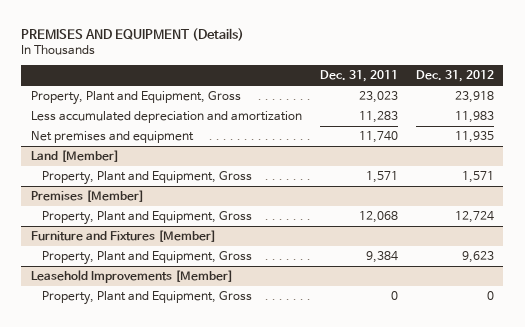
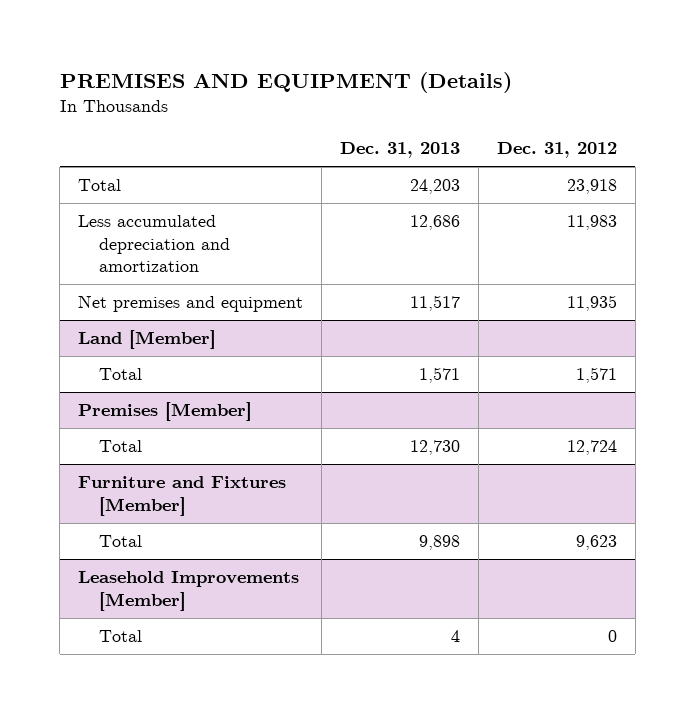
[319,70,398,83] Dec. 31, 2011 -> none
none -> [339,142,460,159] Dec. 31, 2013
[30,90,241,105] Property, Plant and Equipment, Gross -> [78,179,122,192] Total
[42,170,253,185] Property, Plant and Equipment, Gross -> [99,368,143,381] Total
[42,210,253,225] Property, Plant and Equipment, Gross -> [99,440,143,453] Total
[42,250,253,265] Property, Plant and Equipment, Gross -> [99,535,143,548] Total
[42,290,253,305] Property, Plant and Equipment, Gross -> [99,630,143,643] Total

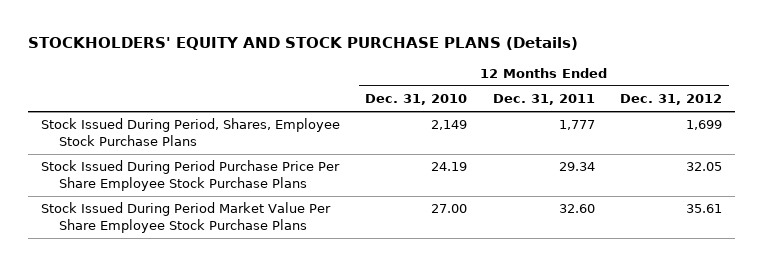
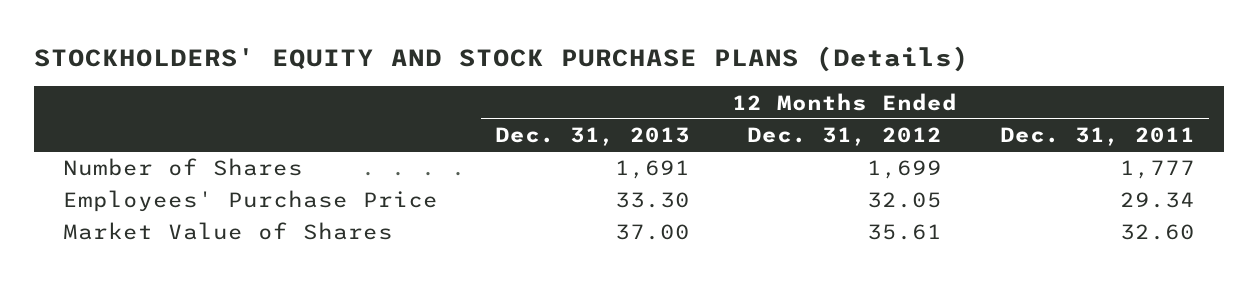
[365,94,468,106] Dec. 31, 2010 -> none
none -> [495,127,691,147] Dec. 31, 2013
[40,118,340,146] Stock Issued During Period, Shares, Employee Stock Purchase Plans -> [62,158,303,177] Number of Shares
[40,160,340,191] Stock Issued During Period Purchase Price Per Share Employee Stock Purchase Plans -> [62,190,438,213] Employees' Purchase Price
[40,202,331,233] Stock Issued During Period Market Value Per Share Employee Stock Purchase Plans -> [62,222,393,241] Market Value of Shares

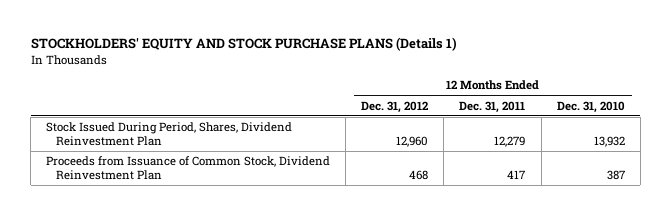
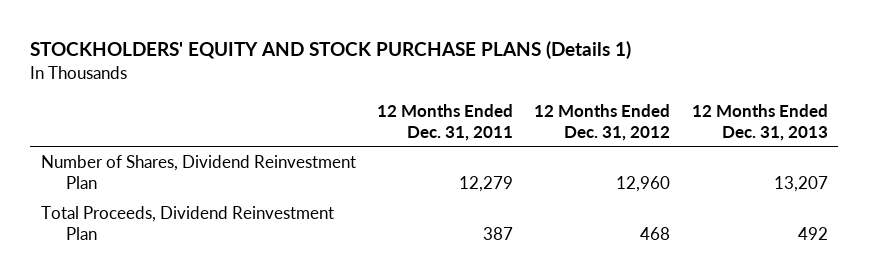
[556,100,625,113] Dec. 31, 2010 -> none
none -> [691,103,828,141] 12 Months Ended Dec. 31, 2013
[46,122,293,146] Stock Issued During Period, Shares, Dividend Reinvestment Plan -> [40,154,356,189] Number of Shares, Dividend Reinvestment Plan
[46,156,331,180] Proceeds from Issuance of Common Stock, Dividend Reinvestment Plan -> [40,205,334,240] Total Proceeds, Dividend Reinvestment Plan
[507,169,526,179] 417 -> [483,226,514,240] 387

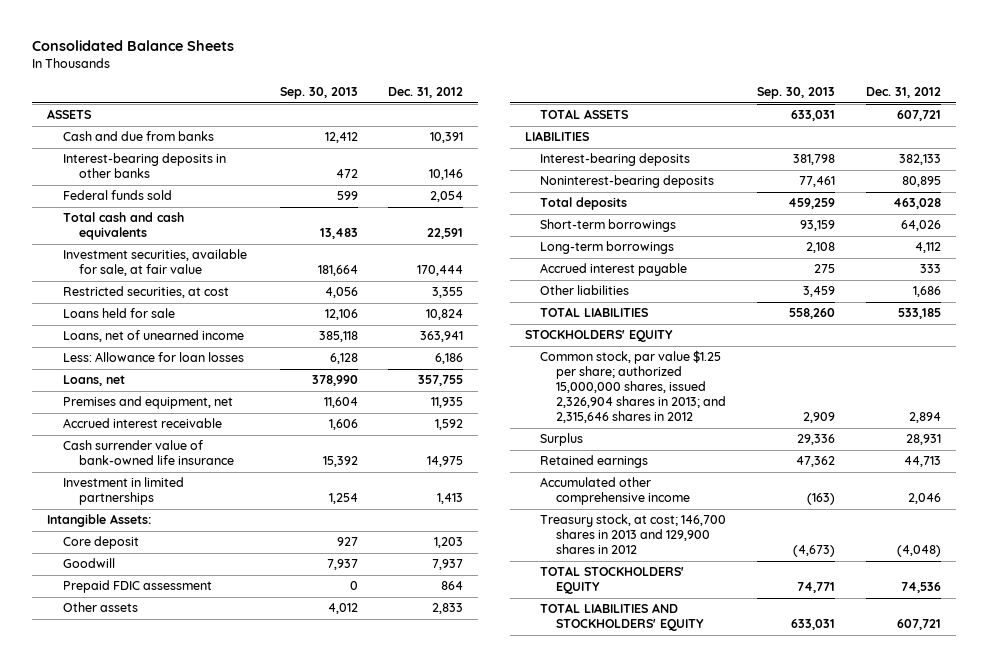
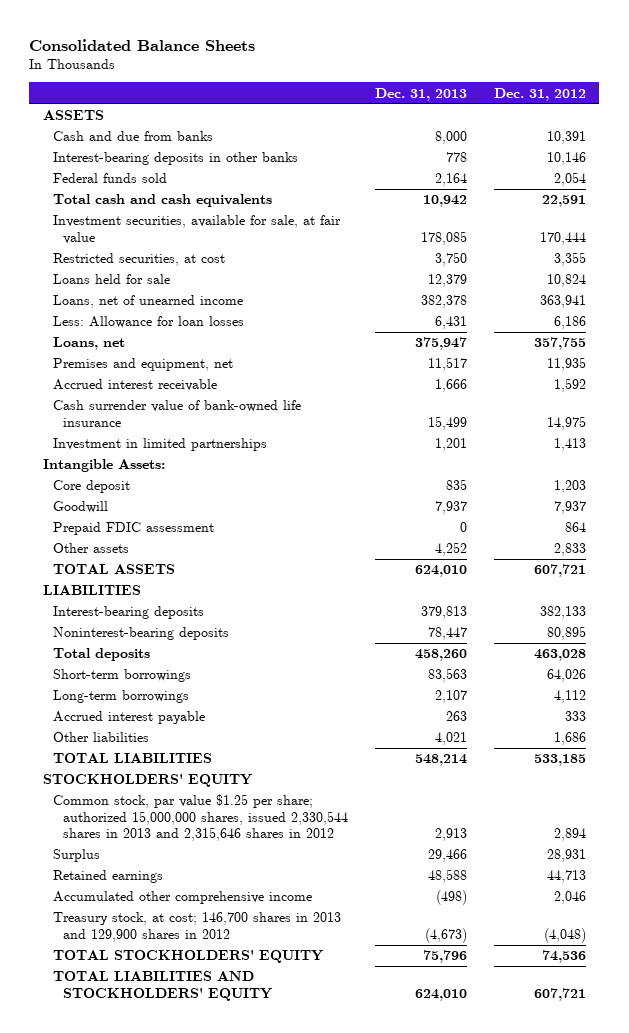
[279,87,358,100] Sep. 30, 2013 -> none
none -> [375,87,468,101] Dec. 31, 2013
[540,350,726,424] Common stock, par value $1.25 per share; authorized 15,000,000 shares, issued 2,326,904 shares in 2013; and 2,315,646 shares in 2012 -> [53,794,349,842] Common stock, par value $1.25 per share; authorized 15,000,000 shares, issued 2,330,544 shares in 2013 and 2,315,646 shares in 2012

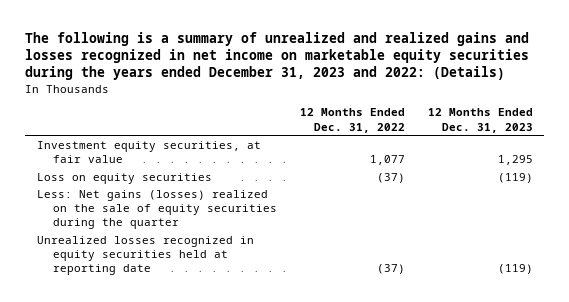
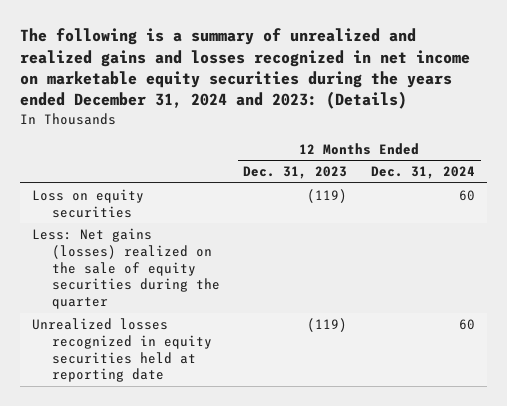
[25,31,530,81] The following is a summary of unrealized and realized gains and losses recognized in net income on marketable equity securities during the years ended December 31, 2023 and 2022: (Details) -> [20,28,471,110] The following is a summary of unrealized and realized gains and losses recognized in net income on marketable equity securities during the years ended December 31, 2024 and 2023: (Details)
[299,108,405,133] 12 Months Ended Dec. 31, 2022 -> none
none -> [371,166,476,180] Dec. 31, 2024
[36,140,261,164] Investment equity securities, at fair value -> none

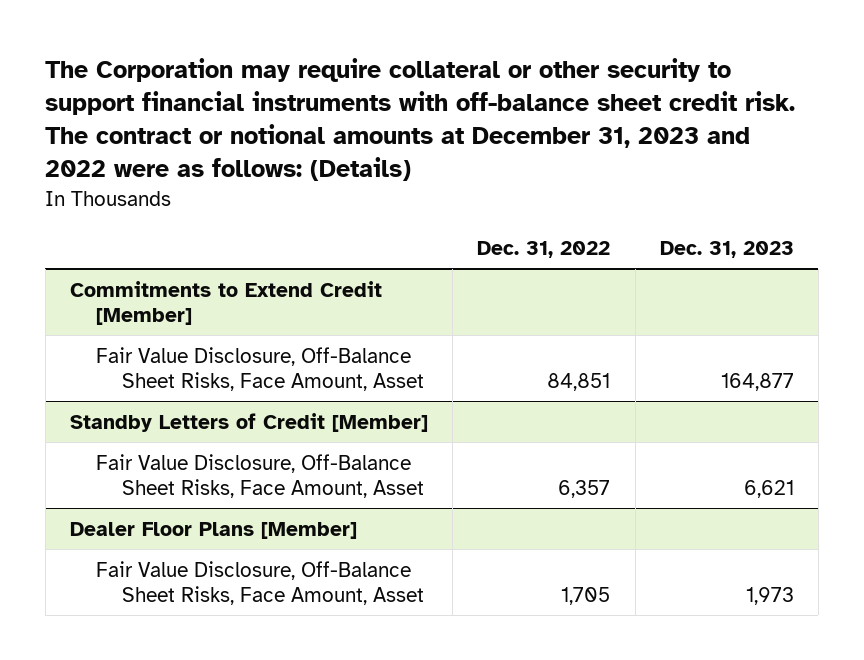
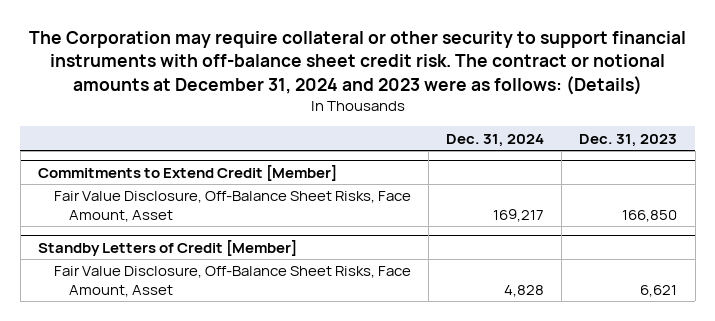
[45,58,796,182] The Corporation may require collateral or other security to support financial instruments with off-balance sheet credit risk. The contract or notional amounts at December 31, 2023 and 2022 were as follows: (Details) -> [28,30,686,95] The Corporation may require collateral or other security to support financial instruments with off-balance sheet credit risk. The contract or notional amounts at December 31, 2024 and 2023 were as follows: (Details)
[477,240,611,258] Dec. 31, 2022 -> none
none -> [446,133,545,147] Dec. 31, 2024
[720,372,794,391] 164,877 -> [622,209,678,222] 166,850
[69,521,357,539] Dealer Floor Plans [Member] -> none
[95,560,424,605] Fair Value Disclosure, Off-Balance Sheet Risks, Face Amount, Asset -> none

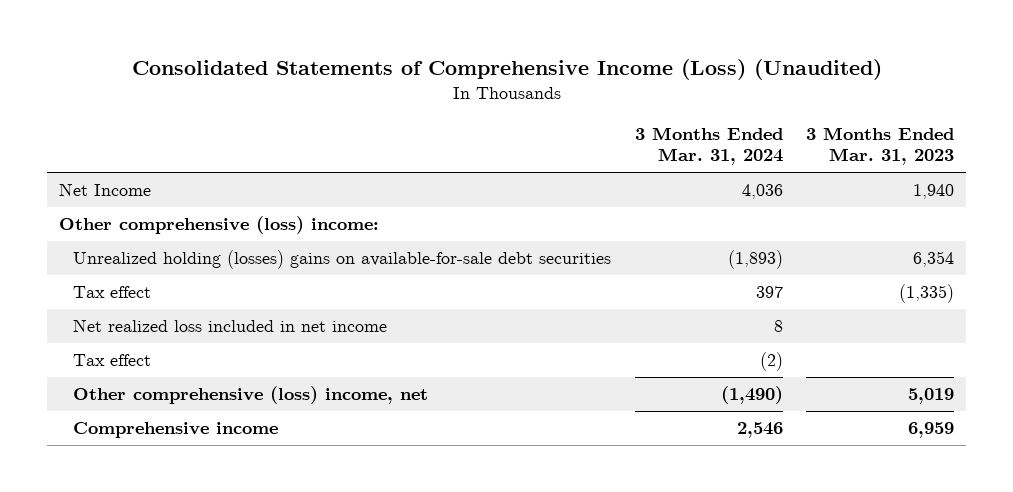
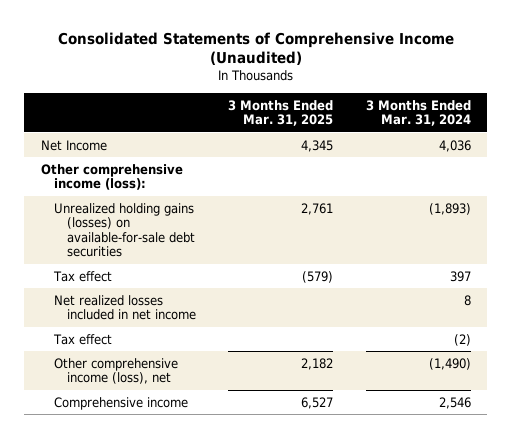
[131,58,882,80] Consolidated Statements of Comprehensive Income (Loss) (Unaudited) -> [57,31,454,66] Consolidated Statements of Comprehensive Income (Unaudited)
[806,127,955,166] 3 Months Ended Mar. 31, 2023 -> none
none -> [228,99,334,127] 3 Months Ended Mar. 31, 2025
[59,216,380,235] Other comprehensive (loss) income: -> [40,163,183,191] Other comprehensive income (loss):
[72,250,611,270] Unrealized holding (losses) gains on available-for-sale debt securities -> [53,202,196,258] Unrealized holding gains (losses) on available-for-sale debt securities
[72,319,387,333] Net realized loss included in net income -> [53,294,197,321] Net realized losses included in net income
[72,386,428,405] Other comprehensive (loss) income, net -> [53,357,178,385] Other comprehensive income (loss), net

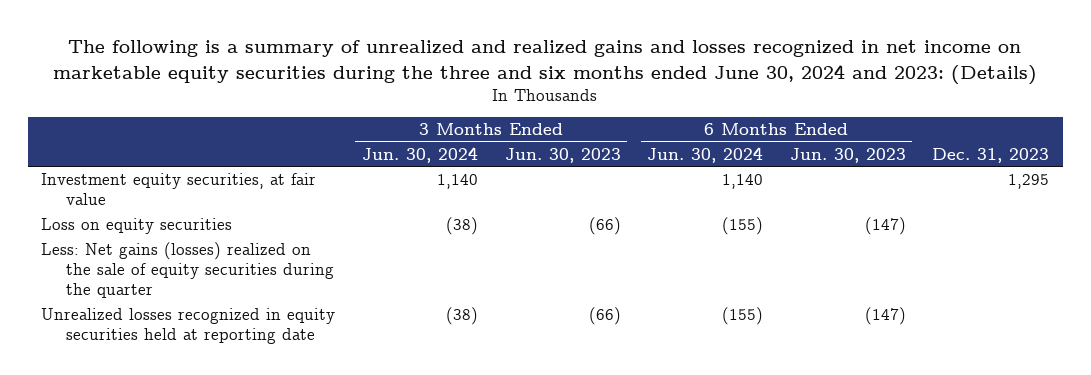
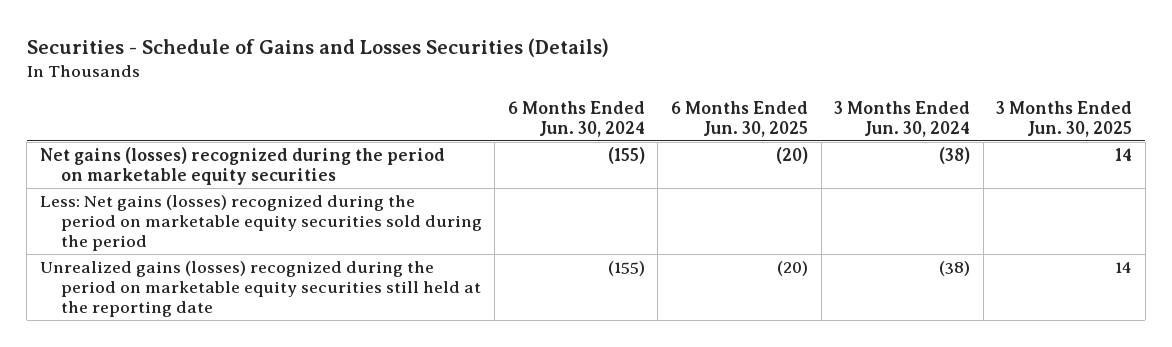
[53,40,1038,85] The following is a summary of unrealized and realized gains and losses recognized in net income on marketable equity securities during the three and six months ended June 30, 2024 and 2023: (Details) -> [26,37,609,57] Securities - Schedule of Gains and Losses Securities (Details)
[504,147,621,163] Jun. 30, 2023 -> none
[789,147,906,163] Jun. 30, 2023 -> none
[932,147,1050,163] Dec. 31, 2023 -> none
none -> [671,100,809,137] 6 Months Ended Jun. 30, 2025
none -> [996,100,1133,137] 3 Months Ended Jun. 30, 2025
[41,172,317,206] Investment equity securities, at fair value -> none
[41,217,233,234] Loss on equity securities -> [40,146,446,186] Net gains (losses) recognized during the period on marketable equity securities
[41,241,334,299] Less: Net gains (losses) realized on the sale of equity securities during the quarter -> [40,194,482,252] Less: Net gains (losses) recognized during the period on marketable equity securities sold during the period
[41,307,336,345] Unrealized losses recognized in equity securities held at reporting date -> [40,260,481,318] Unrealized gains (losses) recognized during the period on marketable equity securities still held at the reporting date

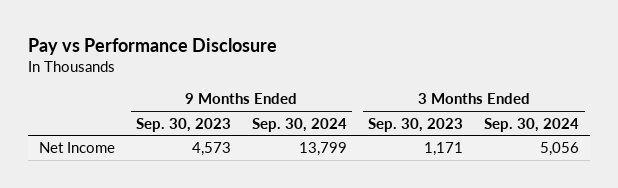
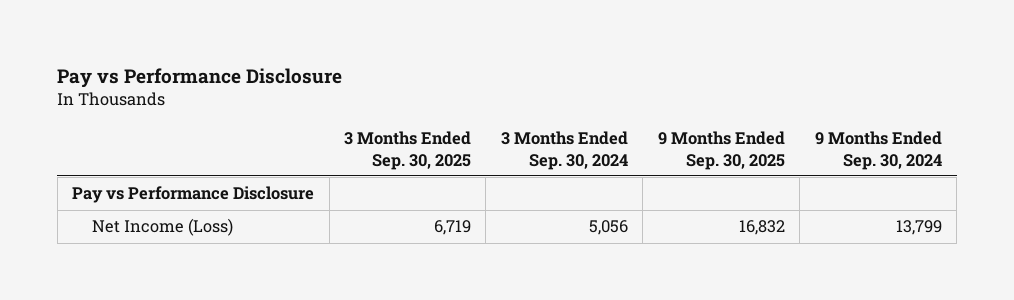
[135,117,231,132] Sep. 30, 2023 -> none
[368,117,464,132] Sep. 30, 2023 -> none
none -> [344,131,472,170] 3 Months Ended Sep. 30, 2025
none -> [657,131,785,170] 9 Months Ended Sep. 30, 2025
none -> [72,186,315,204] Pay vs Performance Disclosure
[38,142,115,154] Net Income -> [92,218,234,237] Net Income (Loss)

